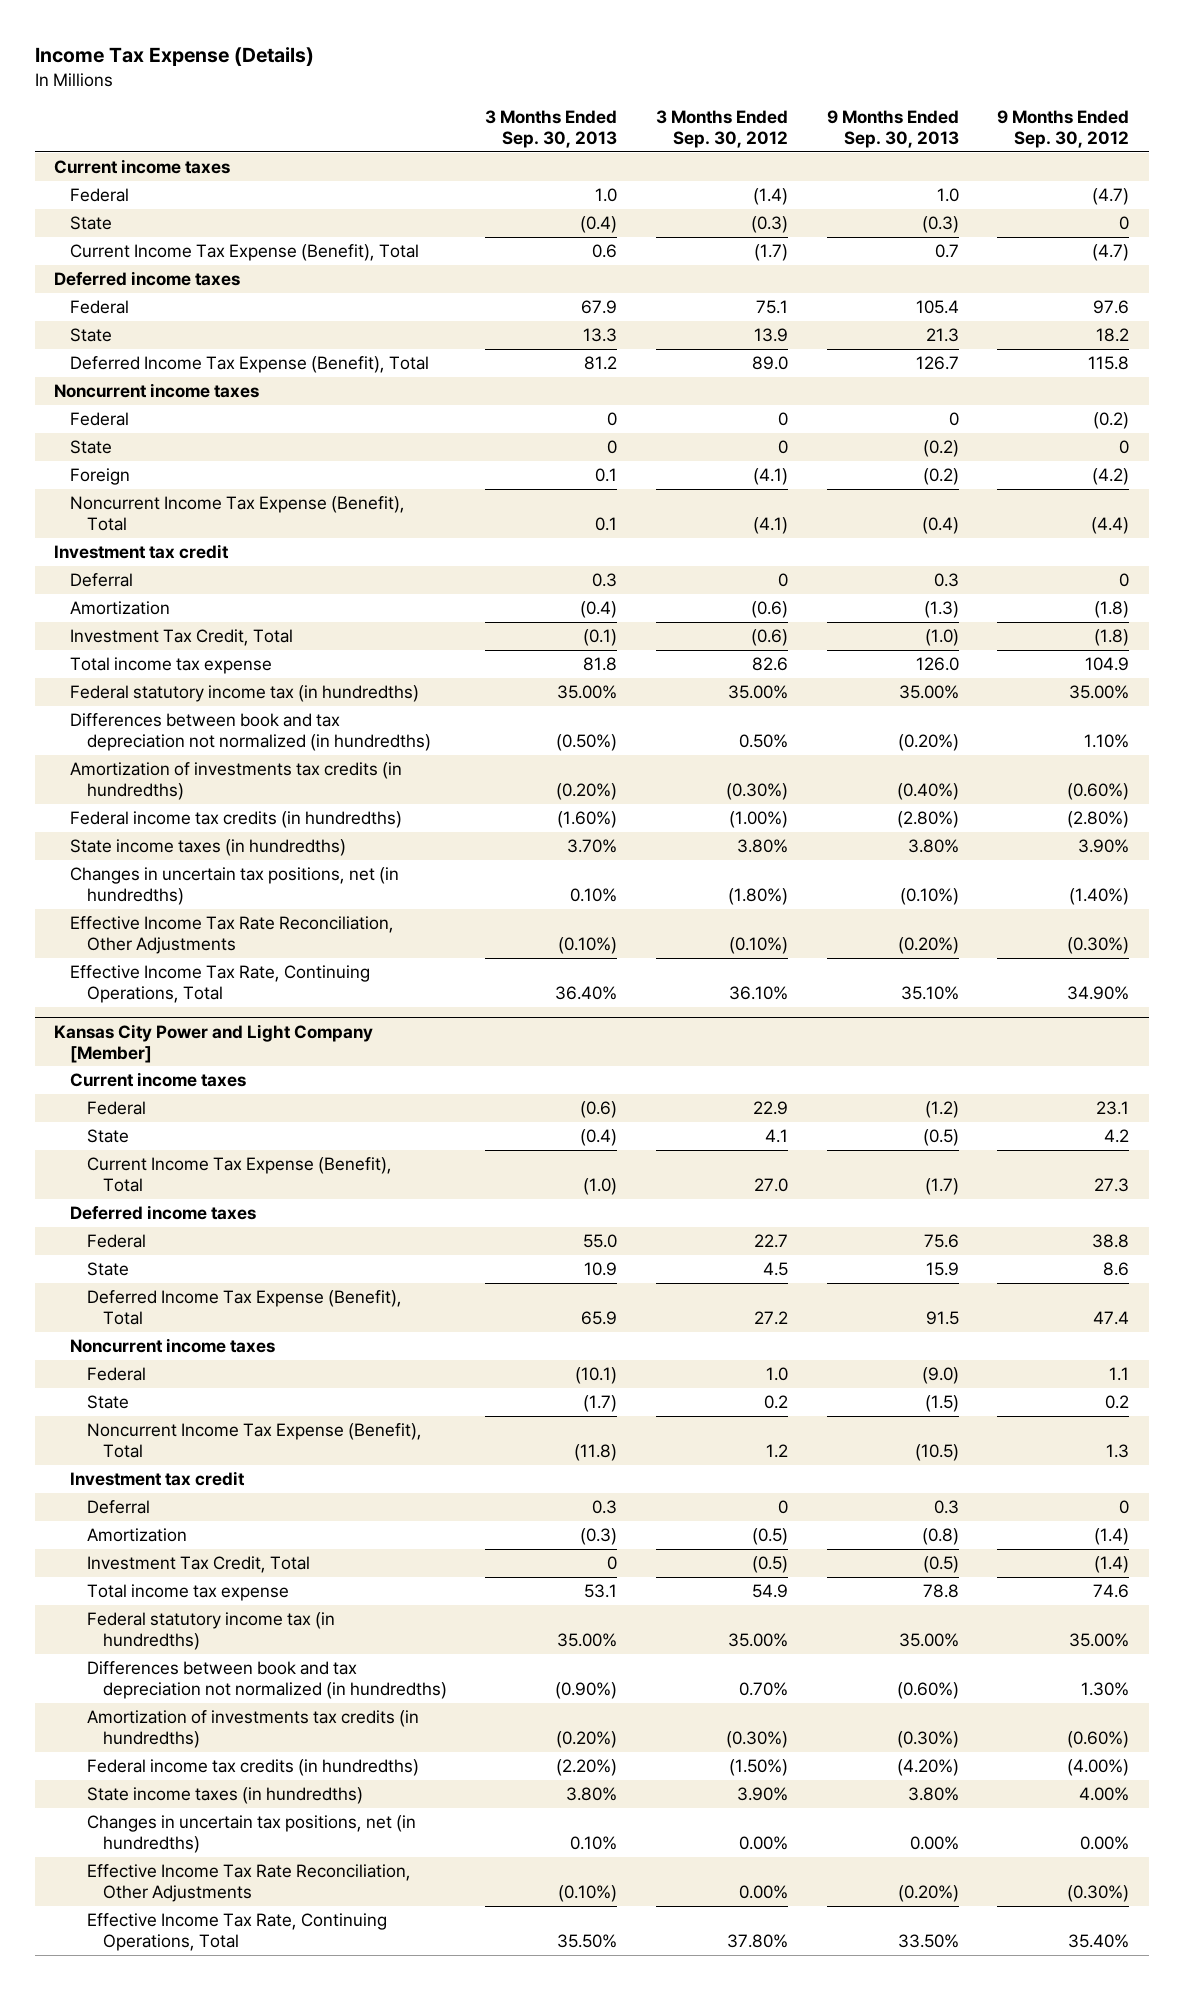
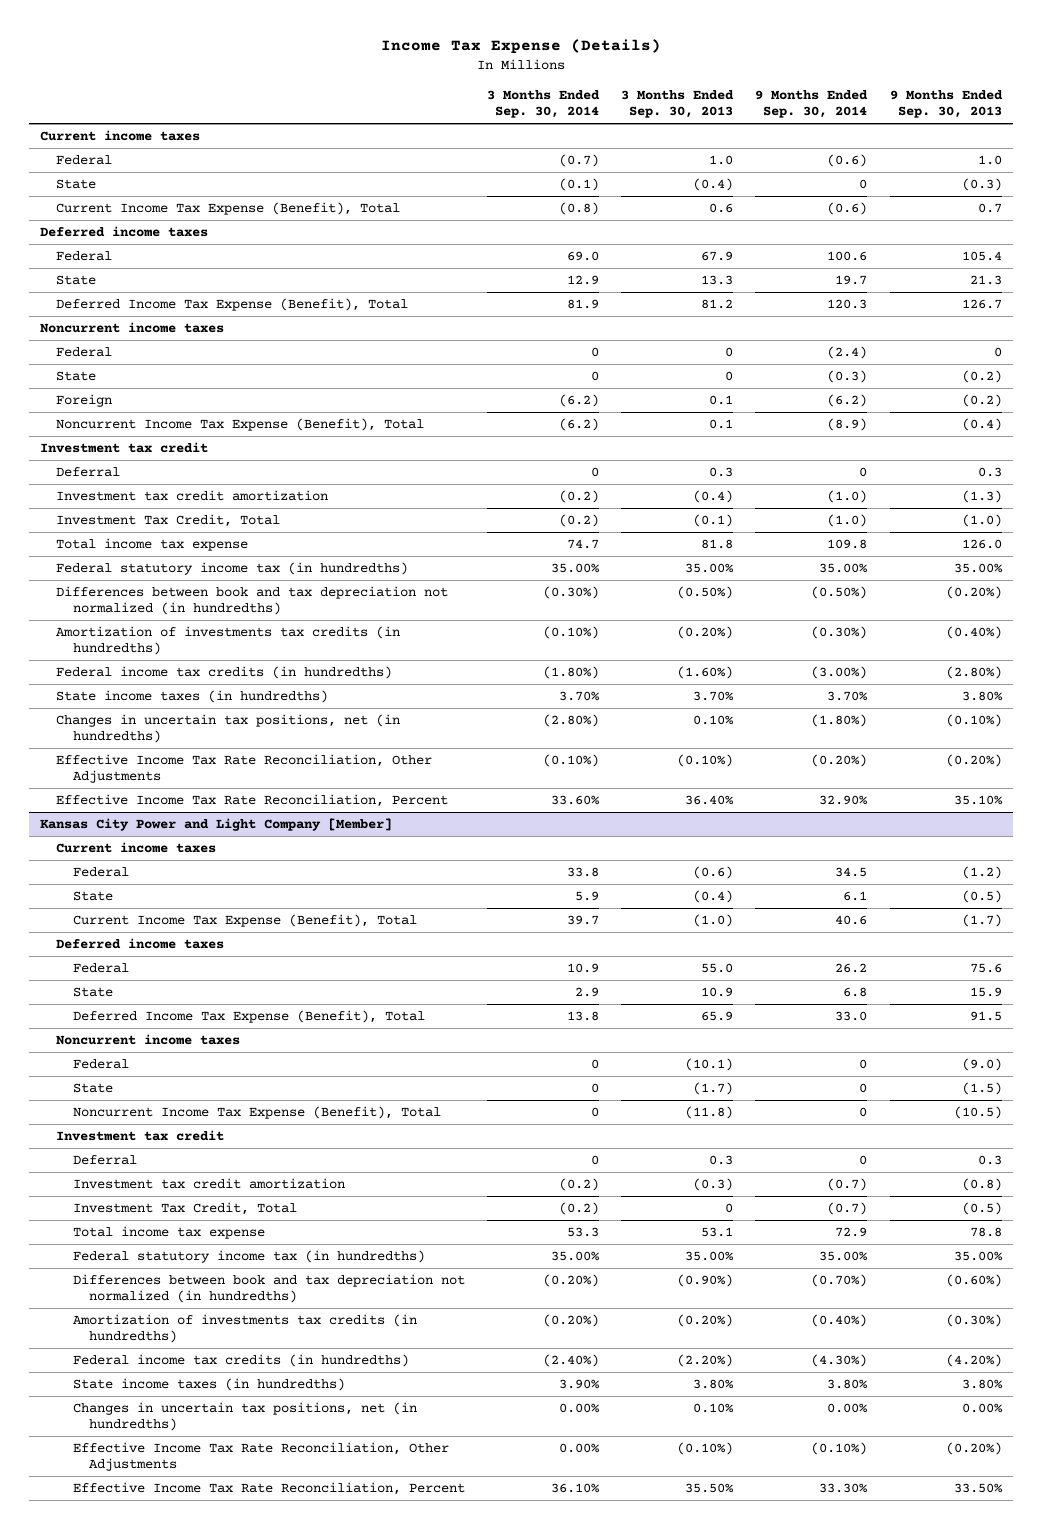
[656,110,789,149] 3 Months Ended Sep. 30, 2012 -> none
[997,110,1130,149] 9 Months Ended Sep. 30, 2012 -> none
none -> [486,90,600,119] 3 Months Ended Sep. 30, 2014
none -> [755,90,869,119] 9 Months Ended Sep. 30, 2014
[70,600,171,615] Amortization -> [56,490,329,502] Investment tax credit amortization
[70,964,371,1004] Effective Income Tax Rate, Continuing Operations, Total -> [56,794,449,808] Effective Income Tax Rate Reconciliation, Percent
[86,1527,187,1542] Amortization -> [72,1178,345,1190] Investment tax credit amortization
[86,1912,387,1952] Effective Income Tax Rate, Continuing Operations, Total -> [72,1482,465,1496] Effective Income Tax Rate Reconciliation, Percent

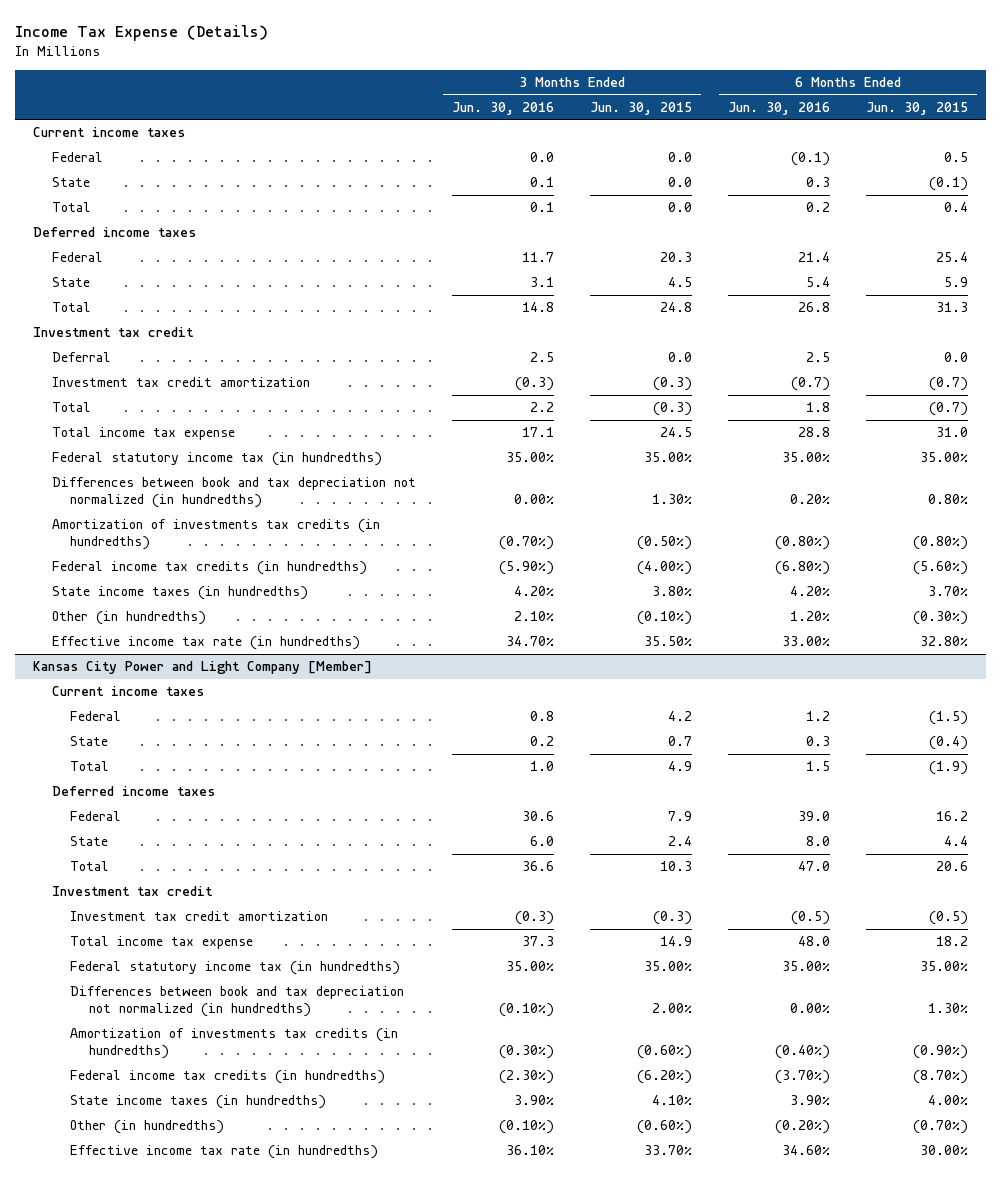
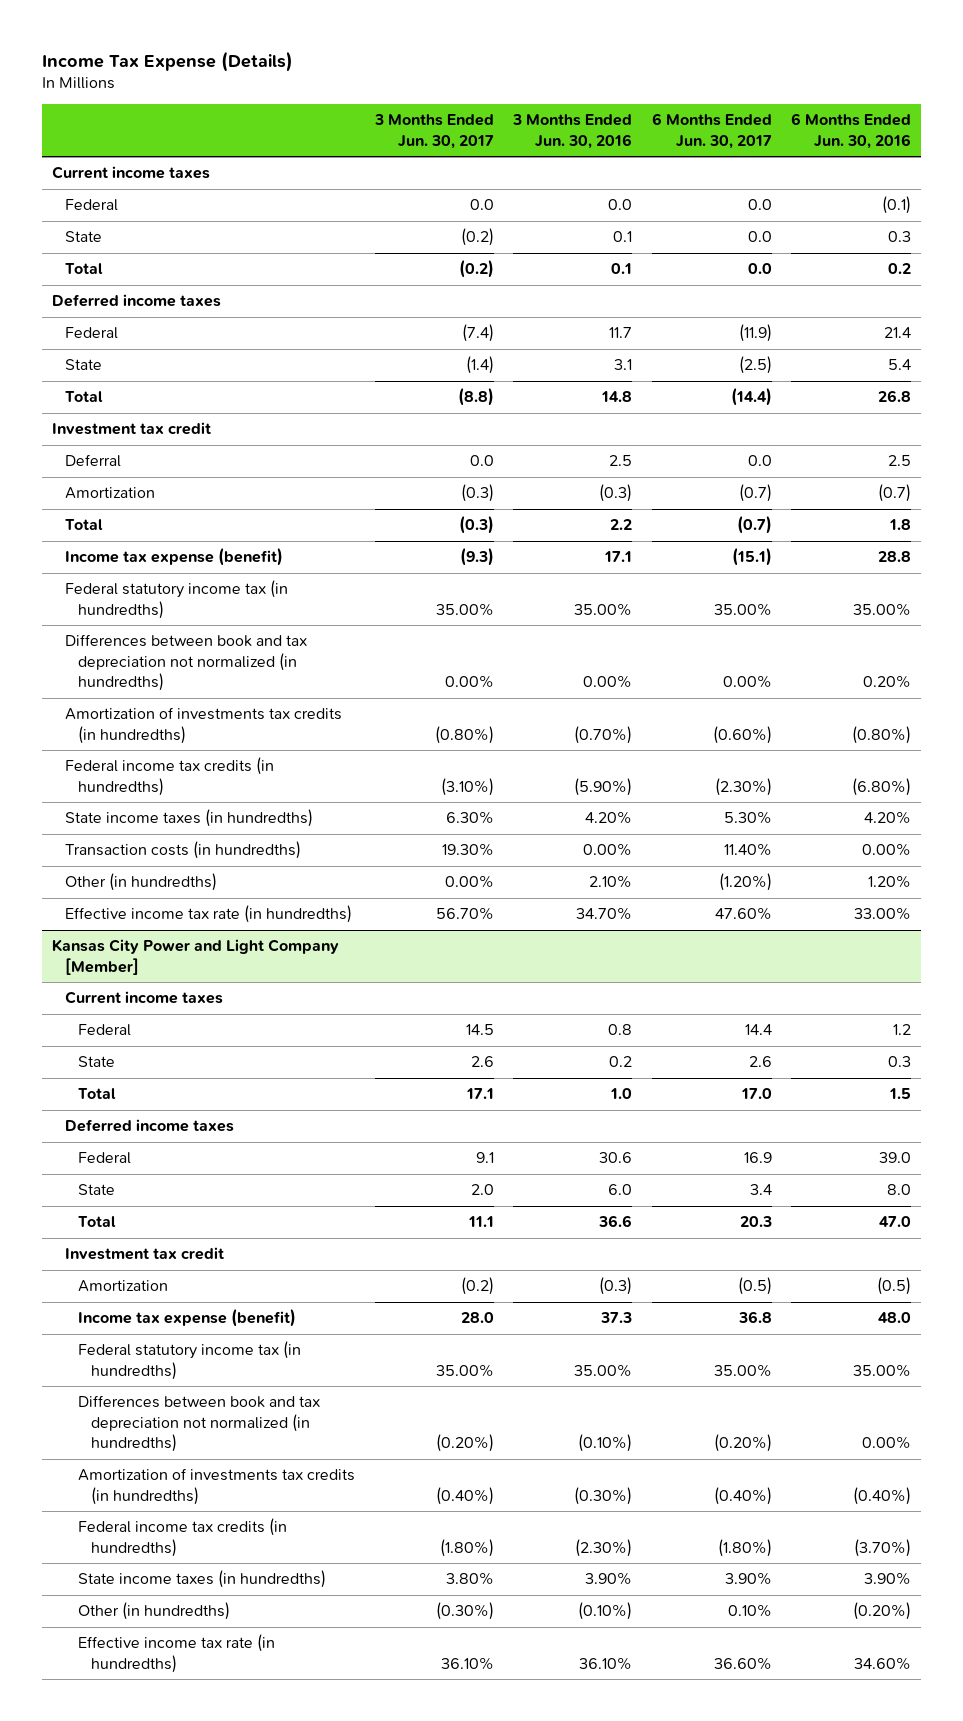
[589,101,692,115] Jun. 30, 2015 -> none
[865,101,968,115] Jun. 30, 2015 -> none
none -> [373,114,494,149] 3 Months Ended Jun. 30, 2017
none -> [651,113,772,149] 6 Months Ended Jun. 30, 2017
[51,377,310,388] Investment tax credit amortization -> [65,487,156,500] Amortization
[51,427,235,441] Total income tax expense -> [65,548,284,567] Income tax expense (benefit)
none -> [65,841,302,860] Transaction costs (in hundredths)
[70,911,329,922] Investment tax credit amortization -> [78,1280,169,1293] Amortization
[70,936,254,950] Total income tax expense -> [78,1309,297,1328] Income tax expense (benefit)

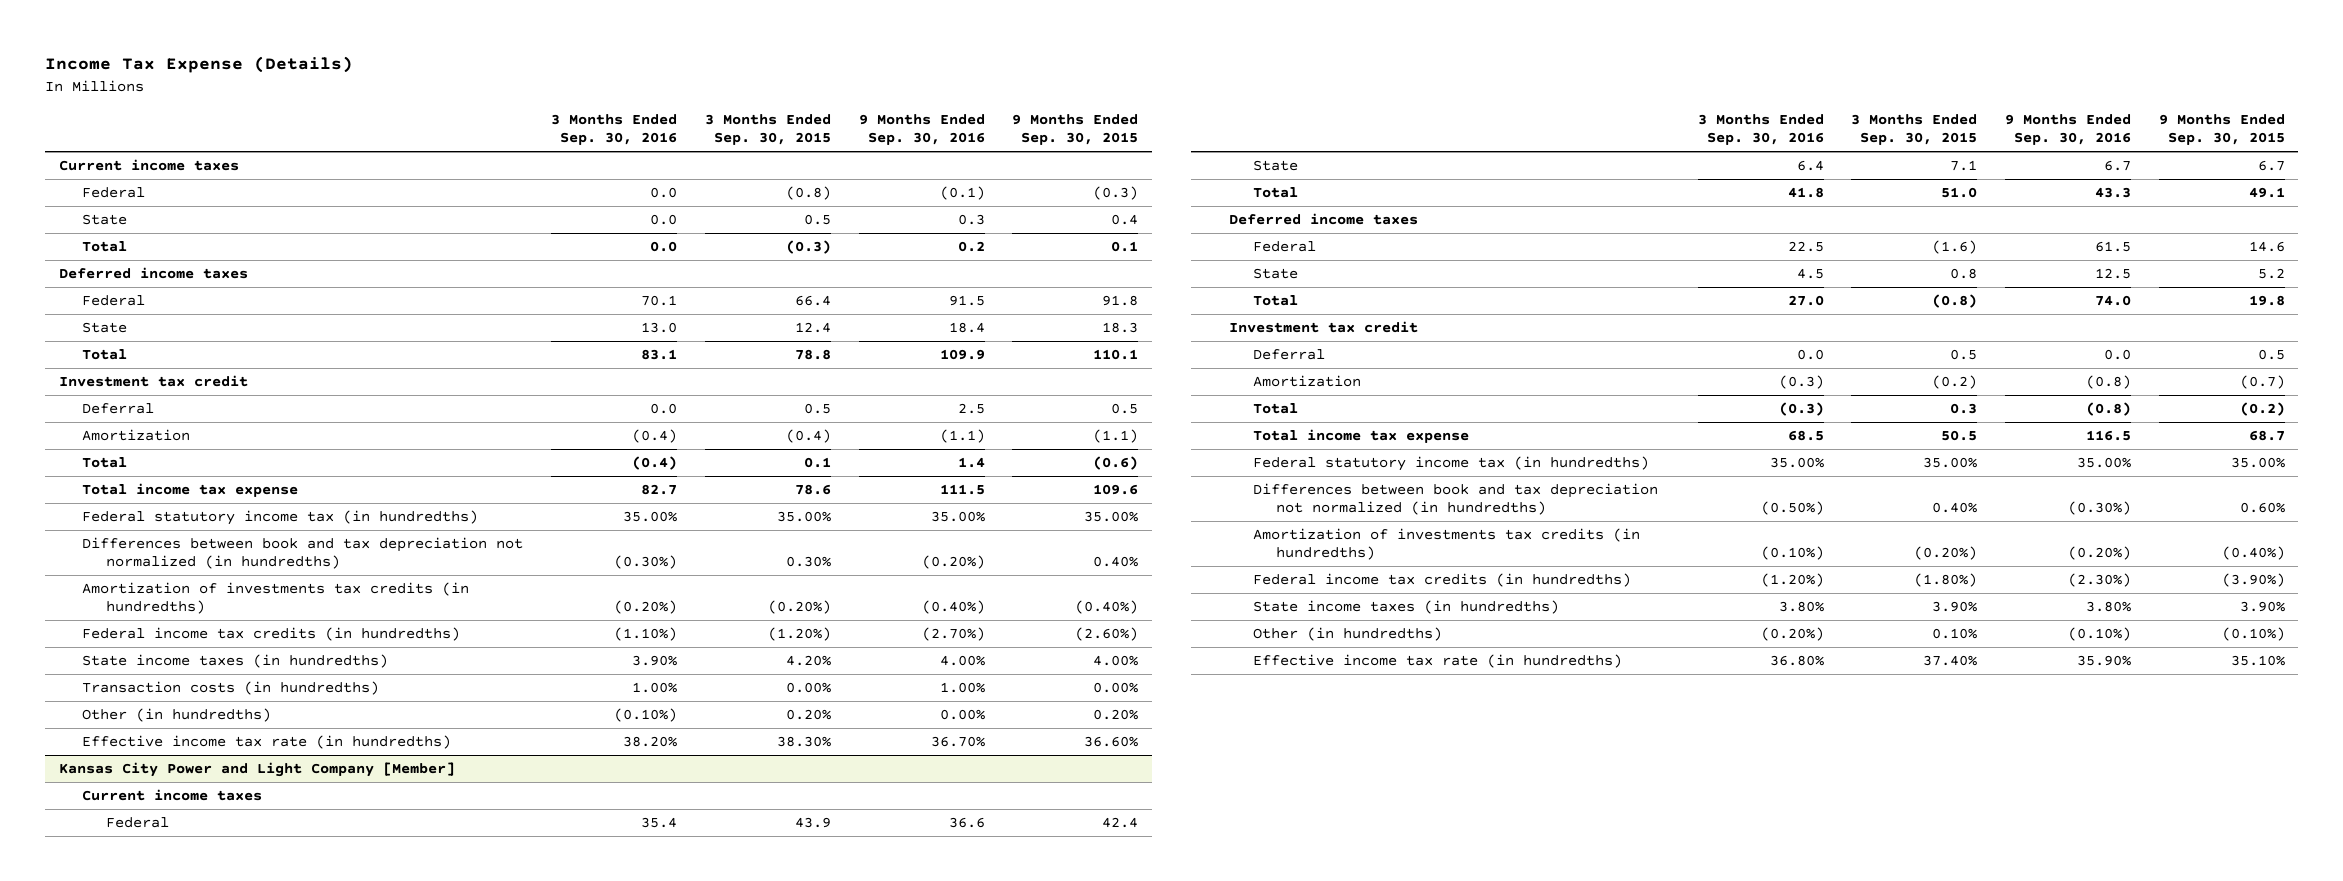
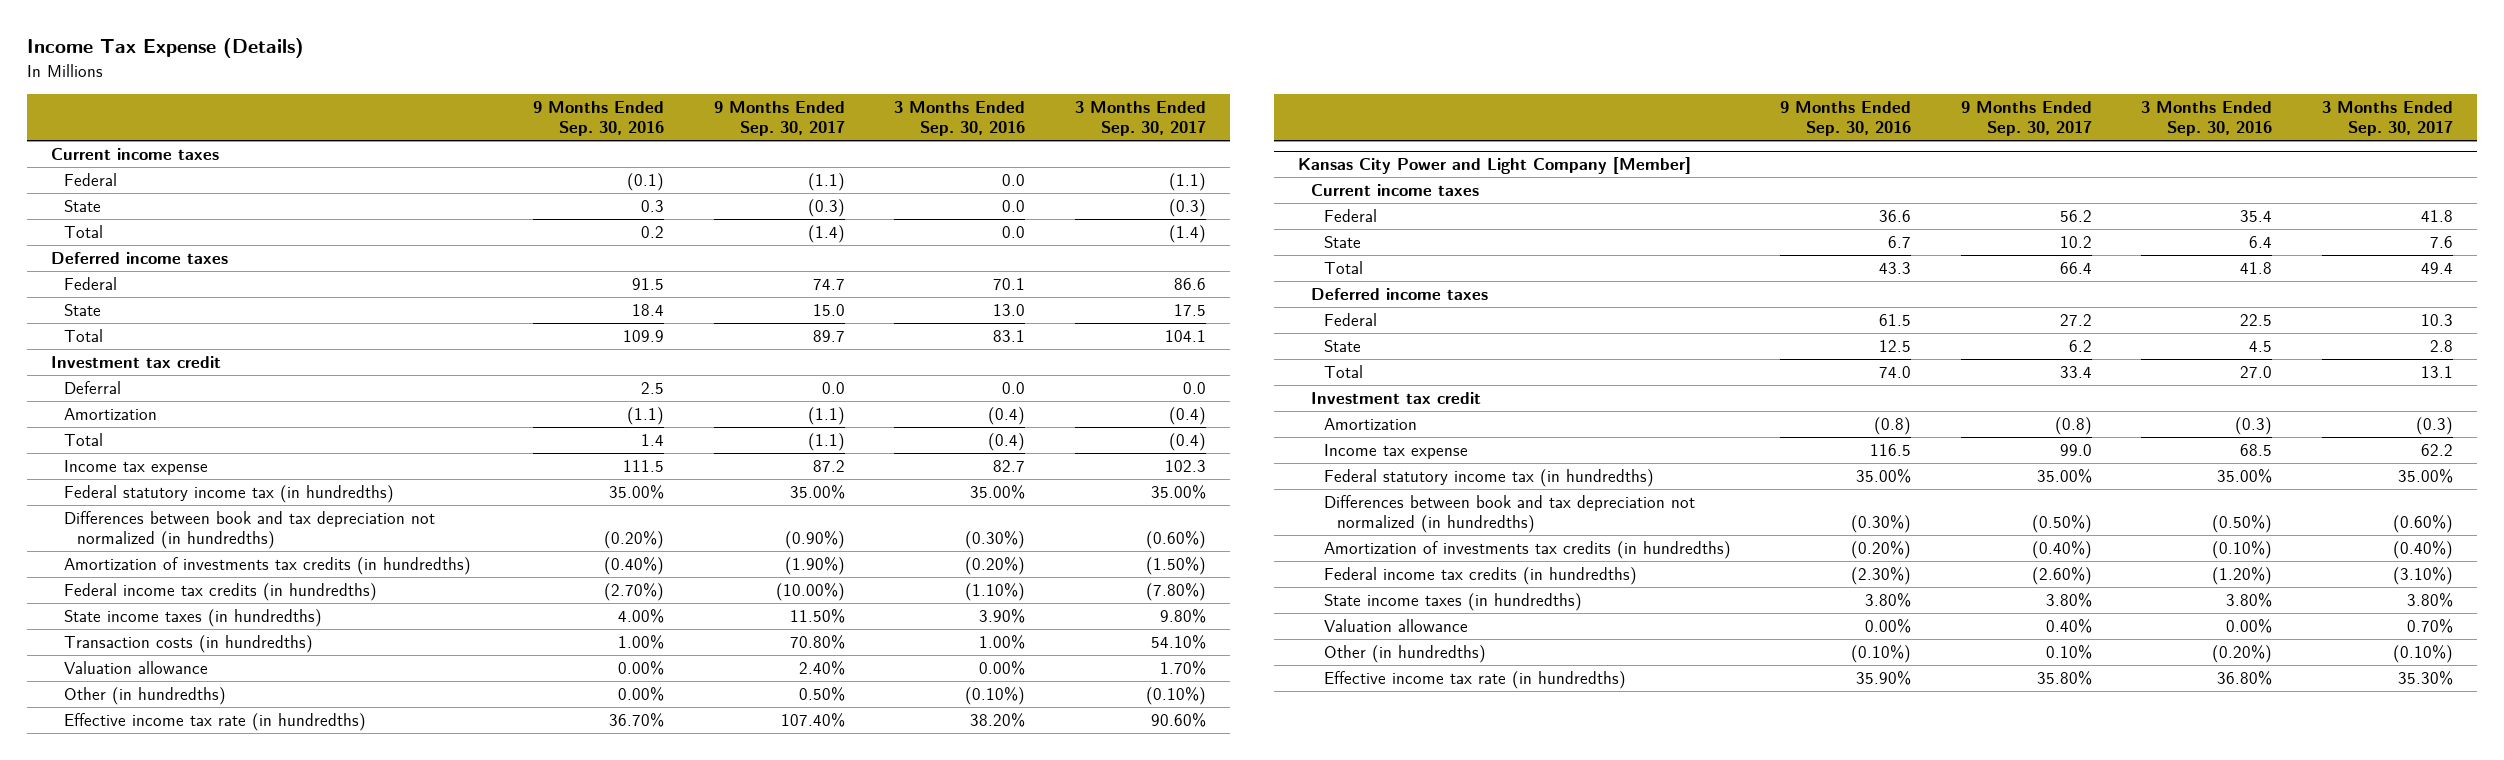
[704,114,831,146] 3 Months Ended Sep. 30, 2015 -> none
[1012,114,1139,146] 9 Months Ended Sep. 30, 2015 -> none
none -> [713,101,845,137] 9 Months Ended Sep. 30, 2017
none -> [1074,101,1206,137] 3 Months Ended Sep. 30, 2017
[82,483,299,498] Total income tax expense -> [64,460,209,476] Income tax expense
none -> [64,661,209,675] Valuation allowance
[1252,349,1325,361] Deferral -> none
[1252,403,1298,415] Total -> none
[1252,429,1469,444] Total income tax expense -> [1323,444,1468,460] Income tax expense
none -> [1323,619,1468,633] Valuation allowance

